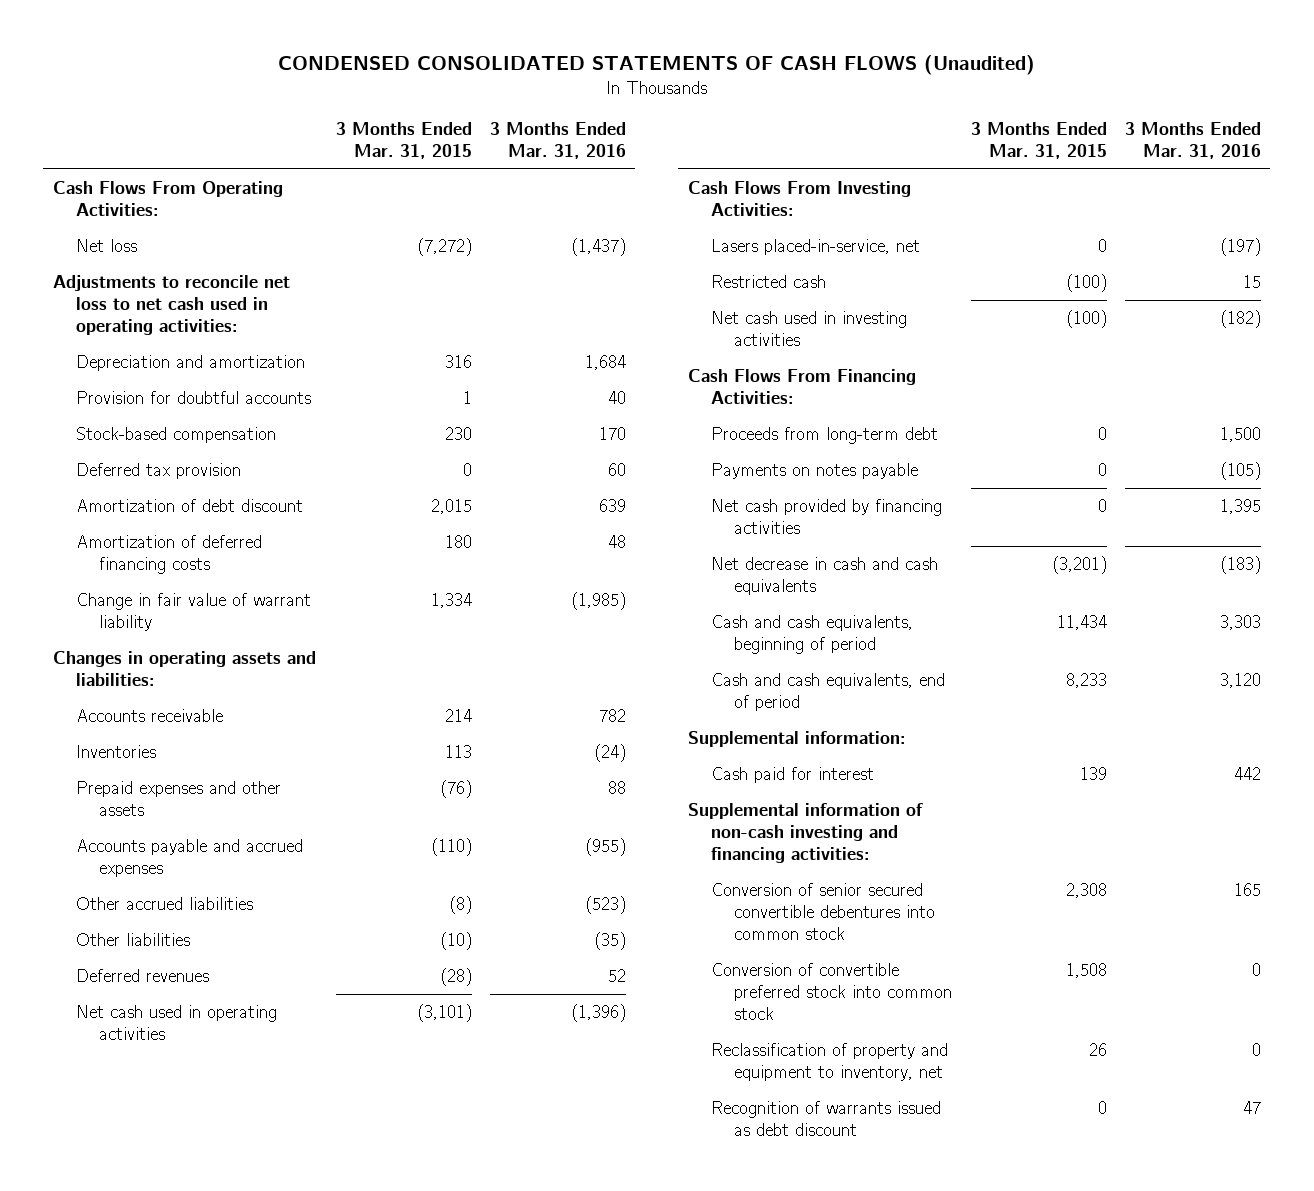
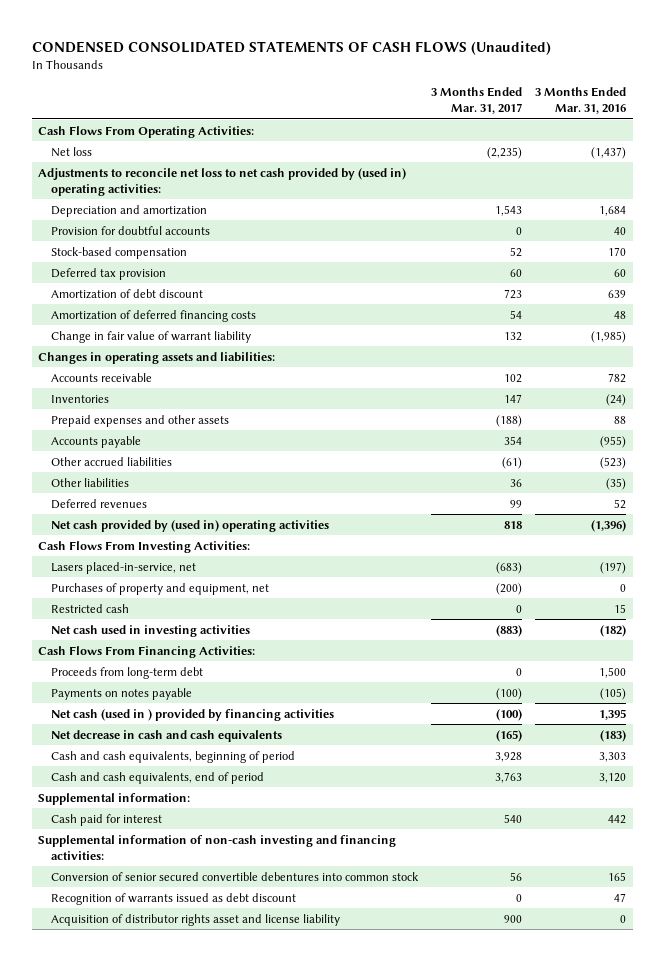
[335,121,472,159] 3 Months Ended Mar. 31, 2015 -> none
none -> [430,87,522,115] 3 Months Ended Mar. 31, 2017
[52,274,290,336] Adjustments to reconcile net loss to net cash used in operating activities: -> [38,167,407,196] Adjustments to reconcile net loss to net cash provided by (used in) operating activities:
[75,838,303,877] Accounts payable and accrued expenses -> [50,435,141,448] Accounts payable
[75,1004,277,1040] Net cash used in operating activities -> [50,519,329,532] Net cash provided by (used in) operating activities
none -> [50,582,269,595] Purchases of property and equipment, net
[710,498,942,534] Net cash provided by financing activities -> [50,708,334,721] Net cash (used in ) provided by financing activities
[710,962,953,1021] Conversion of convertible preferred stock into common stock -> none
[710,1042,948,1081] Reclassification of property and equipment to inventory, net -> none
none -> [50,913,340,926] Acquisition of distributor rights asset and license liability

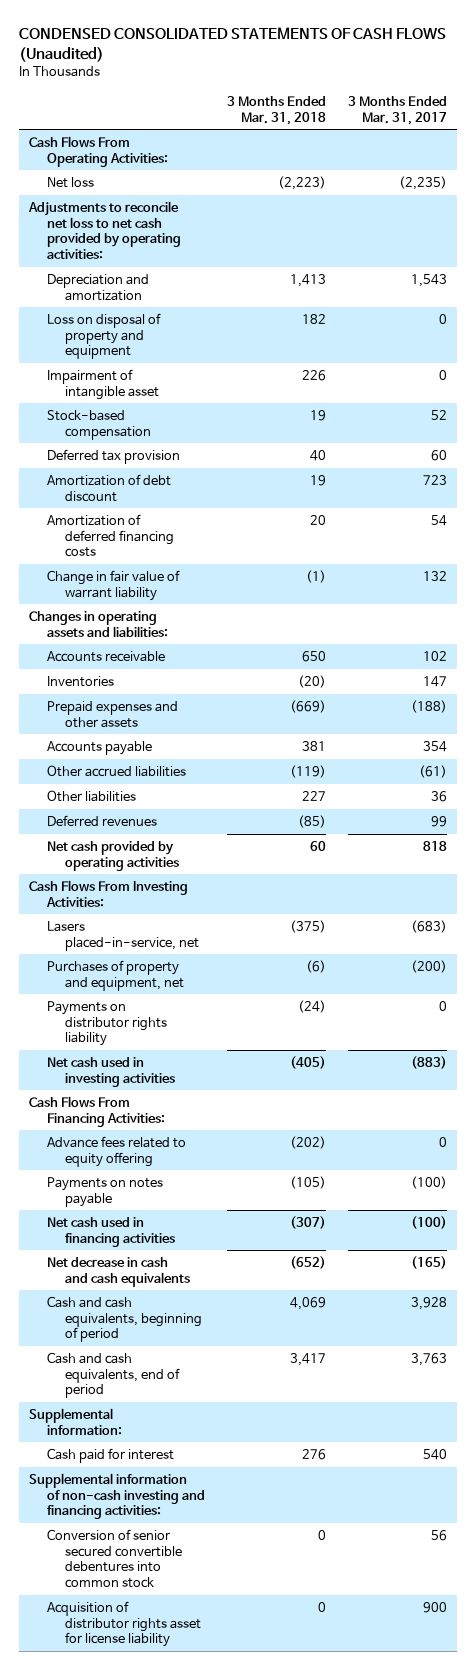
[535,87,627,115] 3 Months Ended Mar. 31, 2016 -> none
none -> [226,96,326,125] 3 Months Ended Mar. 31, 2018
[38,167,407,196] Adjustments to reconcile net loss to net cash provided by (used in) operating activities: -> [28,201,182,259] Adjustments to reconcile net loss to net cash provided by operating activities:
[50,225,210,235] Provision for doubtful accounts -> none
none -> [47,313,162,360] Loss on disposal of property and equipment
none -> [47,369,159,400] Impairment of intangible asset
[50,519,329,532] Net cash provided by (used in) operating activities -> [47,841,179,871] Net cash provided by operating activities
[50,603,129,613] Restricted cash -> none
none -> [47,1001,167,1047] Payments on distributor rights liability
[50,666,203,679] Proceeds from long-term debt -> none
none -> [47,1136,187,1167] Advance fees related to equity offering
[50,708,334,721] Net cash (used in ) provided by financing activities -> [47,1217,175,1247] Net cash used in financing activities
[50,892,296,905] Recognition of warrants issued as debt discount -> none
[50,913,340,926] Acquisition of distributor rights asset and license liability -> [47,1601,201,1648] Acquisition of distributor rights asset for license liability

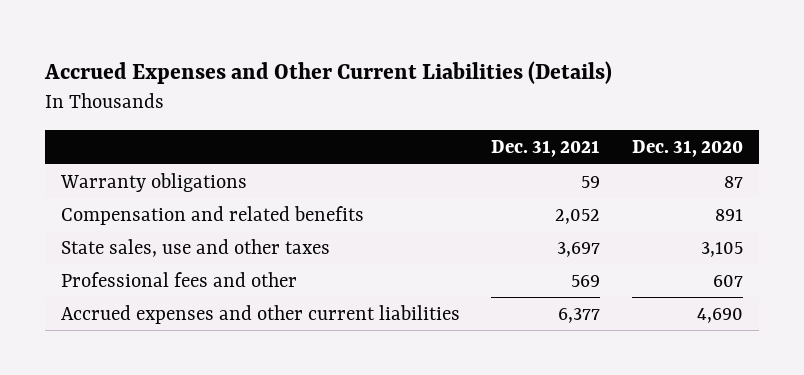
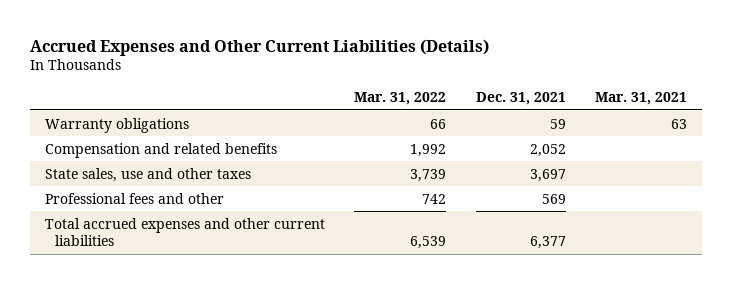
[632,140,744,158] Dec. 31, 2020 -> none
none -> [354,92,447,106] Mar. 31, 2022
none -> [595,92,688,106] Mar. 31, 2021
[60,304,460,324] Accrued expenses and other current liabilities -> [44,217,325,247] Total accrued expenses and other current liabilities

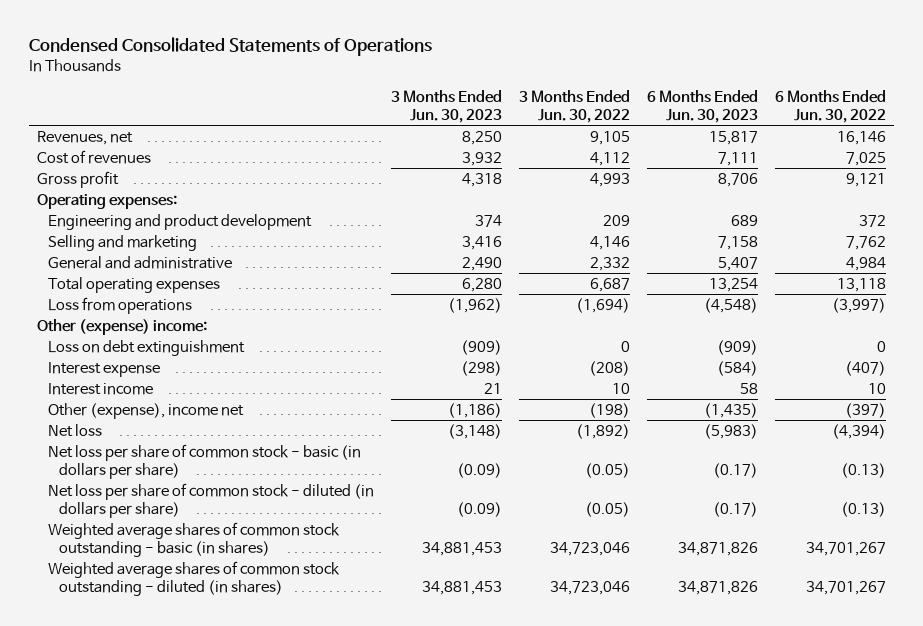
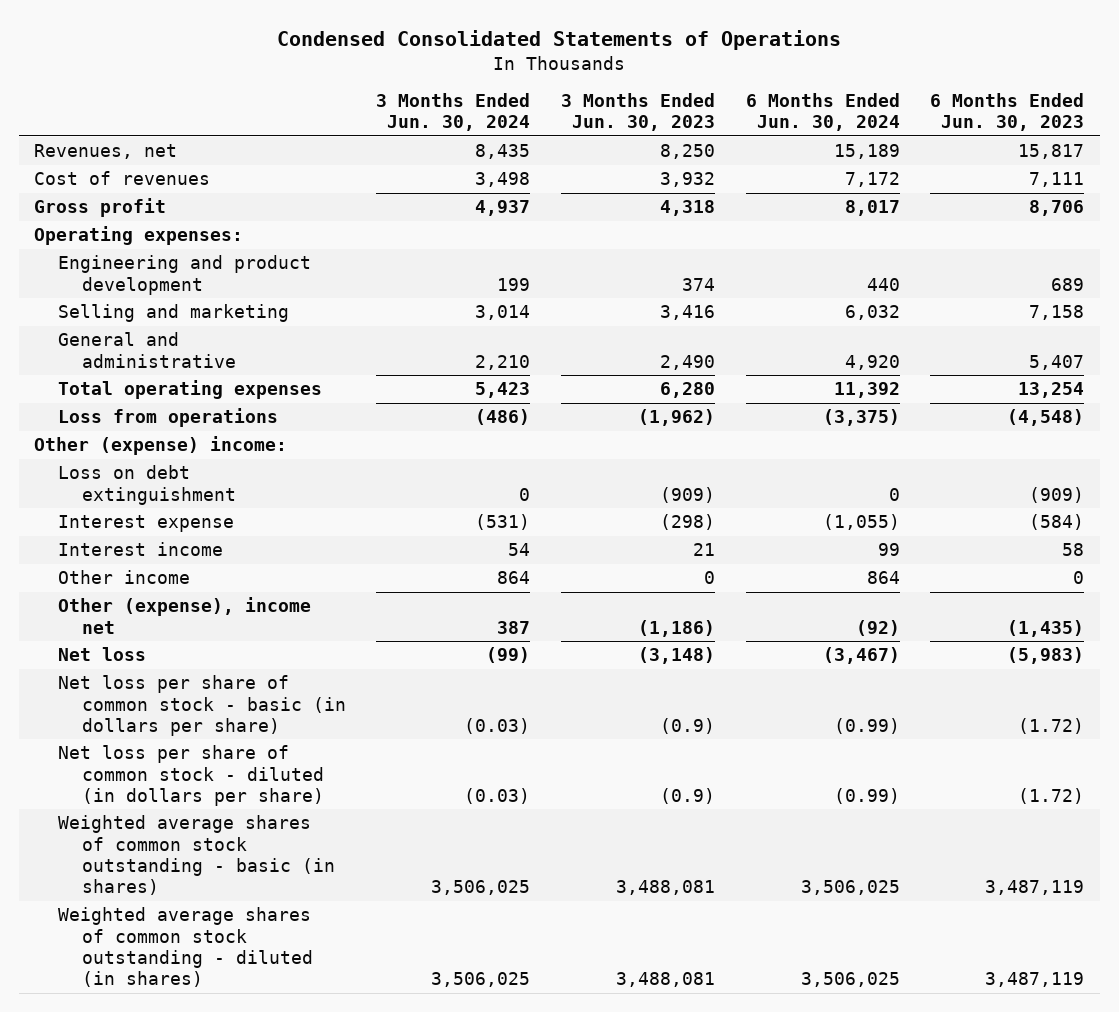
[518,90,630,123] 3 Months Ended Jun. 30, 2022 -> none
[774,90,886,123] 6 Months Ended Jun. 30, 2022 -> none
none -> [376,93,531,132] 3 Months Ended Jun. 30, 2024
none -> [745,93,900,132] 6 Months Ended Jun. 30, 2024
none -> [58,570,191,585] Other income
[456,462,502,478] (0.09) -> [659,717,715,734] (0.9)
[712,462,758,478] (0.17) -> [1018,717,1085,734] (1.72)
[456,501,502,517] (0.09) -> [659,787,715,804] (0.9)
[712,501,758,517] (0.17) -> [1018,787,1085,804] (1.72)
[421,541,502,556] 34,881,453 -> [615,880,715,896] 3,488,081
[677,541,758,556] 34,871,826 -> [985,880,1085,896] 3,487,119
[421,580,502,595] 34,881,453 -> [615,972,715,988] 3,488,081
[677,580,758,595] 34,871,826 -> [985,972,1085,988] 3,487,119

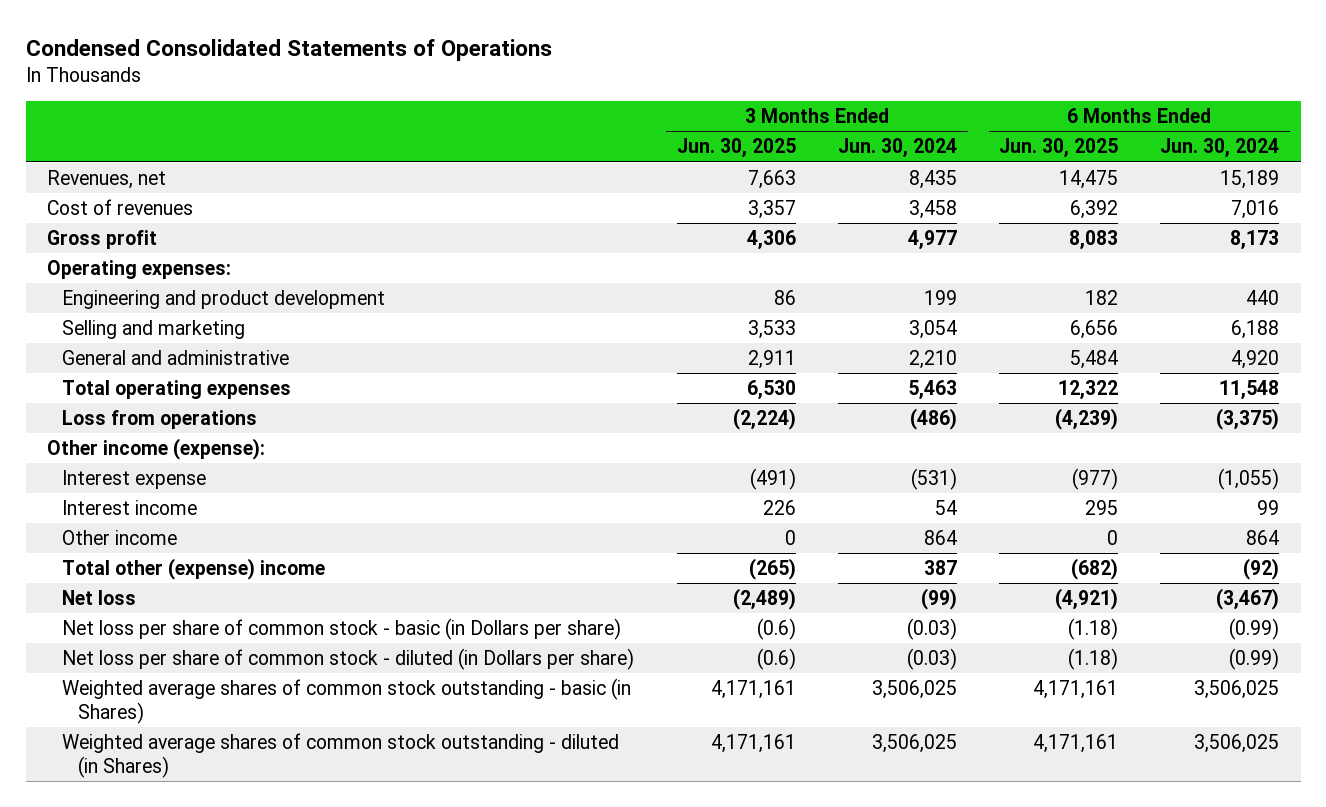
[560,93,715,132] 3 Months Ended Jun. 30, 2023 -> none
[930,93,1085,132] 6 Months Ended Jun. 30, 2023 -> none
none -> [676,138,796,159] Jun. 30, 2025
none -> [999,138,1119,159] Jun. 30, 2025
[475,172,531,188] 3,498 -> [908,199,957,219] 3,458
[844,172,900,188] 7,172 -> [1231,199,1280,219] 7,016
[475,200,531,217] 4,937 -> [907,229,957,250] 4,977
[844,200,900,217] 8,017 -> [1230,229,1280,250] 8,173
[475,305,531,321] 3,014 -> [908,319,957,339] 3,054
[844,305,900,321] 6,032 -> [1231,319,1280,339] 6,188
[475,382,531,399] 5,423 -> [907,379,957,400] 5,463
[833,382,900,399] 11,392 -> [1219,379,1280,400] 11,548
[58,465,236,505] Loss on debt extinguishment -> none
[34,436,288,456] Other (expense) income: -> [46,437,265,460] Other income (expense):
[58,597,312,634] Other (expense), income net -> [62,557,326,580] Total other (expense) income
[58,675,346,736] Net loss per share of common stock - basic (in dollars per share) -> [62,617,622,640] Net loss per share of common stock - basic (in Dollars per share)
[58,745,324,806] Net loss per share of common stock - diluted (in dollars per share) -> [62,647,635,670] Net loss per share of common stock - diluted (in Dollars per share)
[58,815,335,896] Weighted average shares of common stock outstanding - basic (in shares) -> [62,677,632,725] Weighted average shares of common stock outstanding - basic (in Shares)
[58,907,313,988] Weighted average shares of common stock outstanding - diluted (in shares) -> [62,732,620,779] Weighted average shares of common stock outstanding - diluted (in Shares)

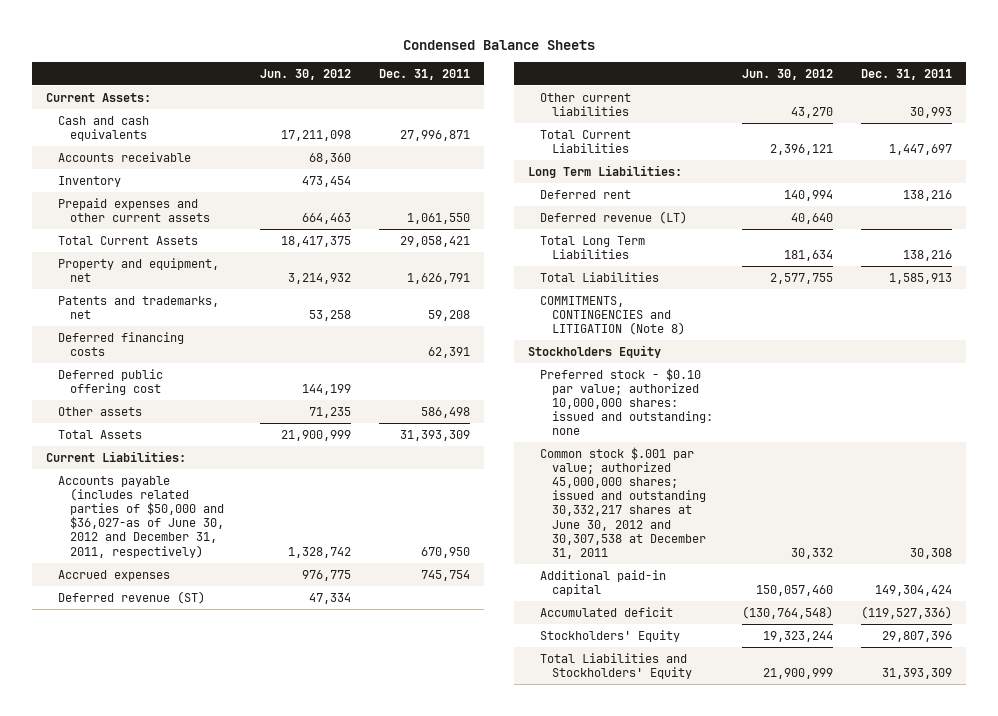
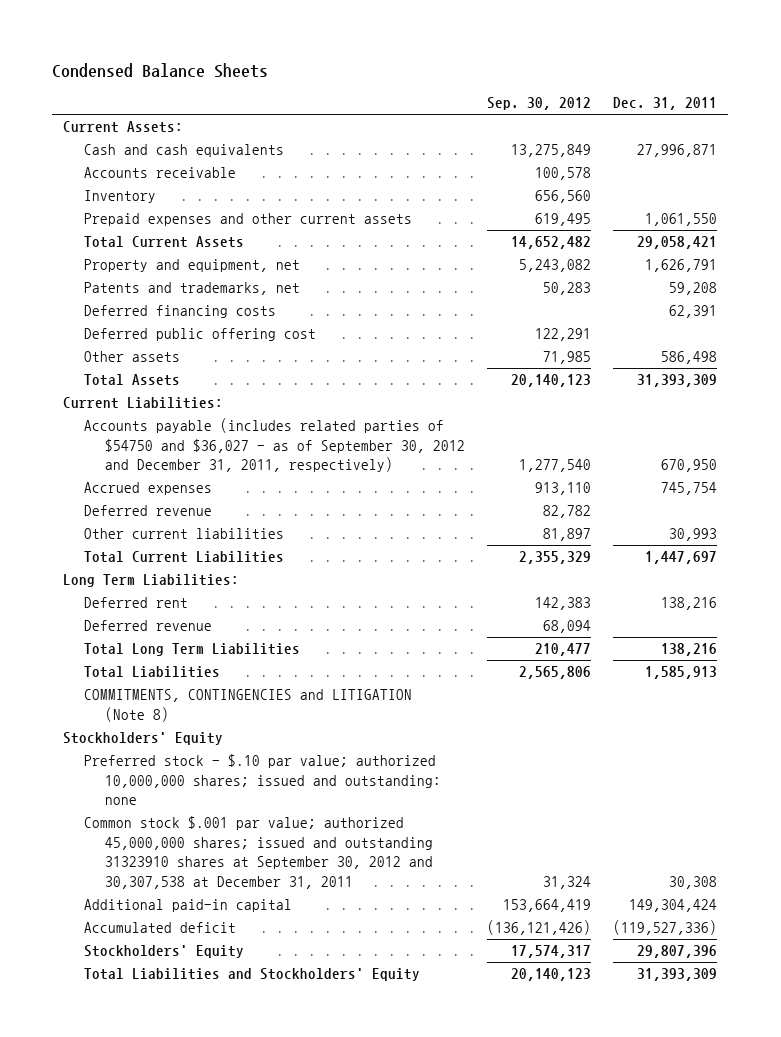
[259,68,351,80] Jun. 30, 2012 -> none
none -> [487,97,592,111] Sep. 30, 2012
[58,475,225,558] Accounts payable (includes related parties of $50,000 and $36,027-as of June 30, 2012 and December 31, 2011, respectively) -> [84,418,466,473] Accounts payable (includes related parties of $54750 and $36,027 - as of September 30, 2012 and December 31, 2011, respectively)
[58,590,206,604] Deferred revenue (ST) -> [84,505,213,517] Deferred revenue
[540,210,688,224] Deferred revenue (LT) -> [84,620,213,632] Deferred revenue
[527,344,661,358] Stockholders Equity -> [63,732,224,746] Stockholders' Equity
[540,367,714,436] Preferred stock - $0.10 par value; authorized 10,000,000 shares: issued and outstanding: none -> [84,754,442,806] Preferred stock - $.10 par value; authorized 10,000,000 shares; issued and outstanding: none
[540,446,707,559] Common stock $.001 par value; authorized 45,000,000 shares; issued and outstanding 30,332,217 shares at June 30, 2012 and 30,307,538 at December 31, 2011 -> [84,816,434,889] Common stock $.001 par value; authorized 45,000,000 shares; issued and outstanding 31323910 shares at September 30, 2012 and 30,307,538 at December 31, 2011

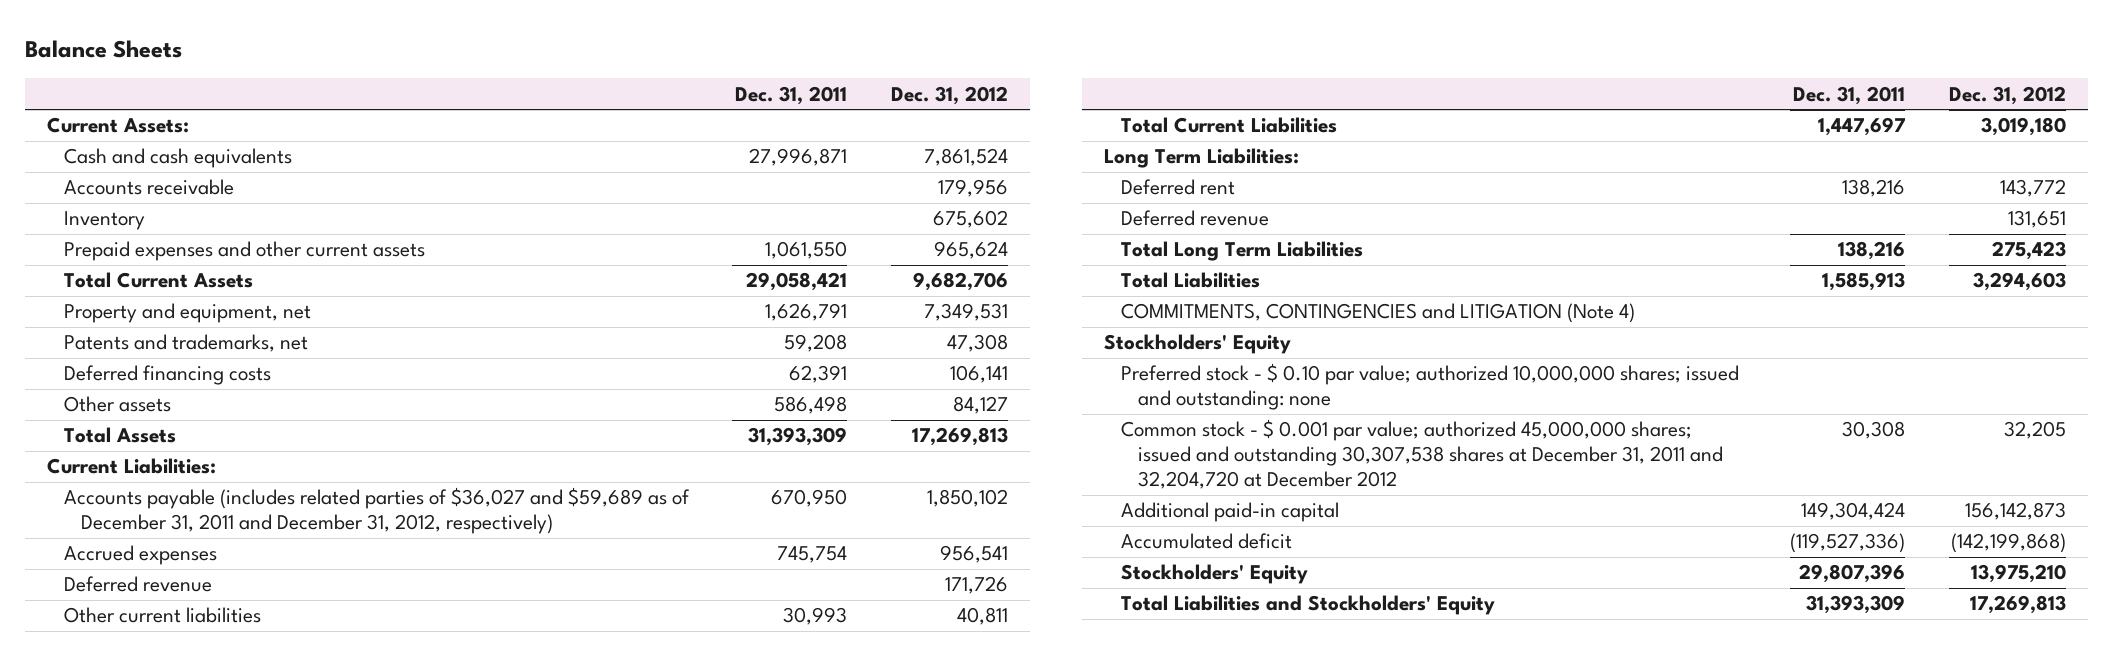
[52,62,269,78] Condensed Balance Sheets -> [24,40,182,59] Balance Sheets
[487,97,592,111] Sep. 30, 2012 -> none
none -> [891,85,1009,105] Dec. 31, 2012
[84,328,317,342] Deferred public offering cost -> none
[84,418,466,473] Accounts payable (includes related parties of $54750 and $36,027 - as of September 30, 2012 and December 31, 2011, respectively) -> [63,487,690,535] Accounts payable (includes related parties of $36,027 and $59,689 as of December 31, 2011 and December 31, 2012, respectively)
[84,689,413,722] COMMITMENTS, CONTINGENCIES and LITIGATION (Note 8) -> [1121,303,1636,324] COMMITMENTS, CONTINGENCIES and LITIGATION (Note 4)
[84,754,442,806] Preferred stock - $.10 par value; authorized 10,000,000 shares; issued and outstanding: none -> [1121,363,1740,411] Preferred stock - $ 0.10 par value; authorized 10,000,000 shares; issued and outstanding: none
[84,816,434,889] Common stock $.001 par value; authorized 45,000,000 shares; issued and outstanding 31323910 shares at September 30, 2012 and 30,307,538 at December 31, 2011 -> [1121,419,1724,490] Common stock - $ 0.001 par value; authorized 45,000,000 shares; issued and outstanding 30,307,538 shares at December 31, 2011 and 32,204,720 at December 2012

